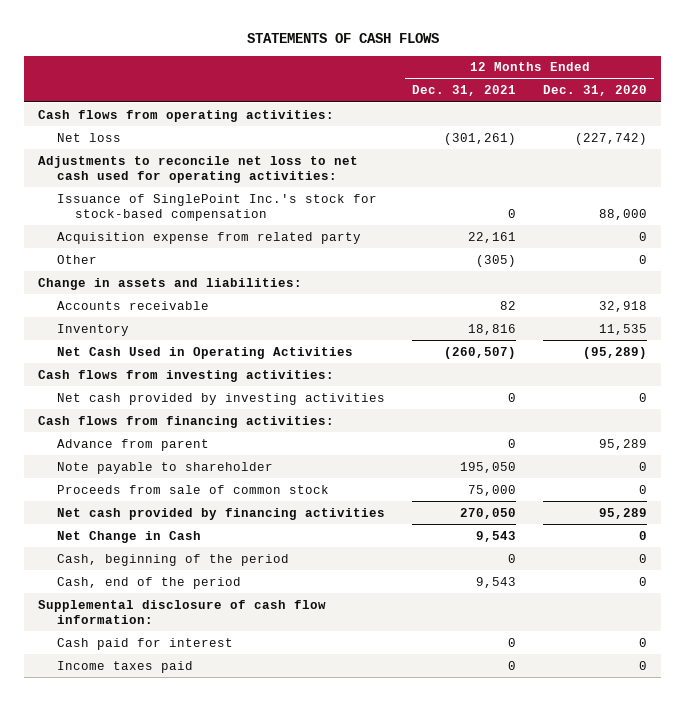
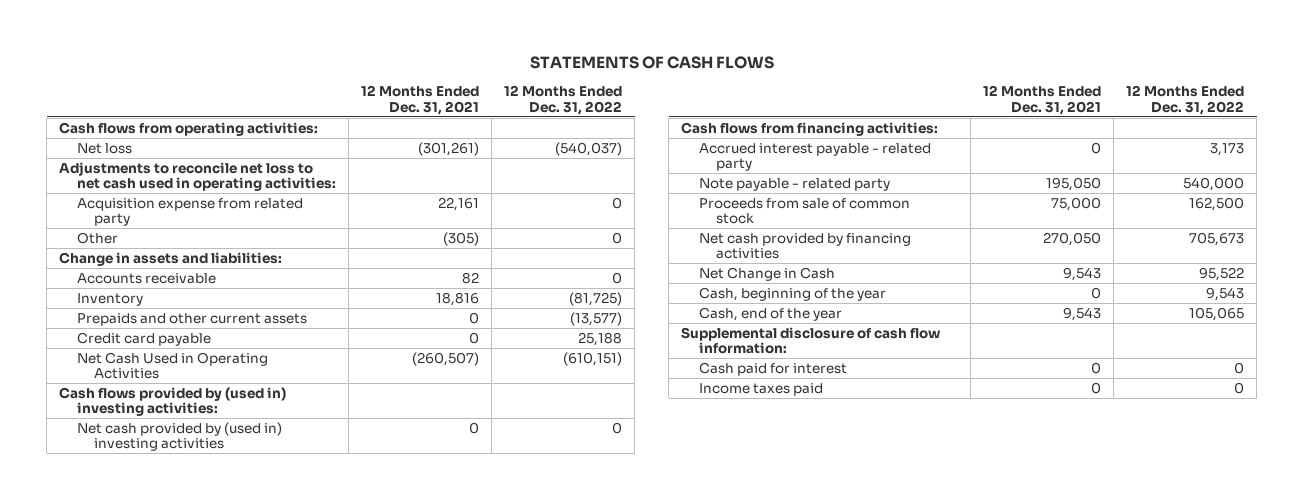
[543,85,648,97] Dec. 31, 2020 -> none
none -> [504,85,623,115] 12 Months Ended Dec. 31, 2022
[56,193,377,221] Issuance of SinglePoint Inc.'s stock for stock-based compensation -> none
[37,155,358,183] Adjustments to reconcile net loss to net cash used for operating activities: -> [59,161,336,192] Adjustments to reconcile net loss to net cash used in operating activities:
none -> [76,312,307,326] Prepaids and other current assets
none -> [76,331,211,346] Credit card payable
[37,369,334,382] Cash flows from investing activities: -> [59,386,287,417] Cash flows provided by (used in) investing activities:
[56,392,385,405] Net cash provided by investing activities -> [76,421,282,452] Net cash provided by (used in) investing activities
[56,438,209,451] Advance from parent -> none
none -> [698,142,931,172] Accrued interest payable - related party
[56,461,273,474] Note payable to shareholder -> [698,177,890,191] Note payable - related party
[56,553,289,566] Cash, beginning of the period -> [698,286,886,301] Cash, beginning of the year
[56,576,241,589] Cash, end of the period -> [698,306,842,321] Cash, end of the year

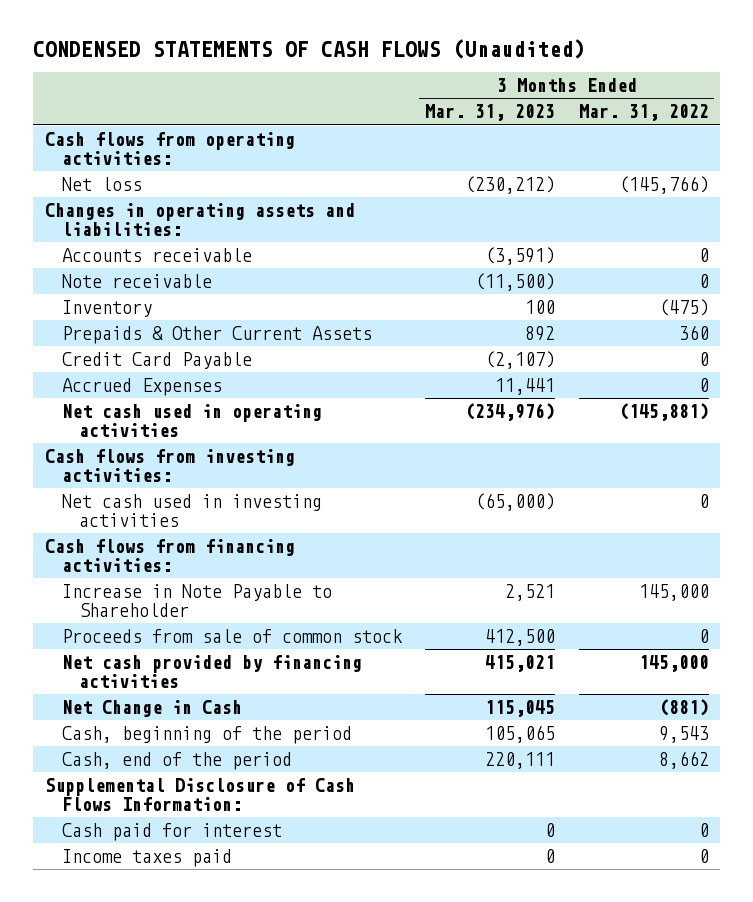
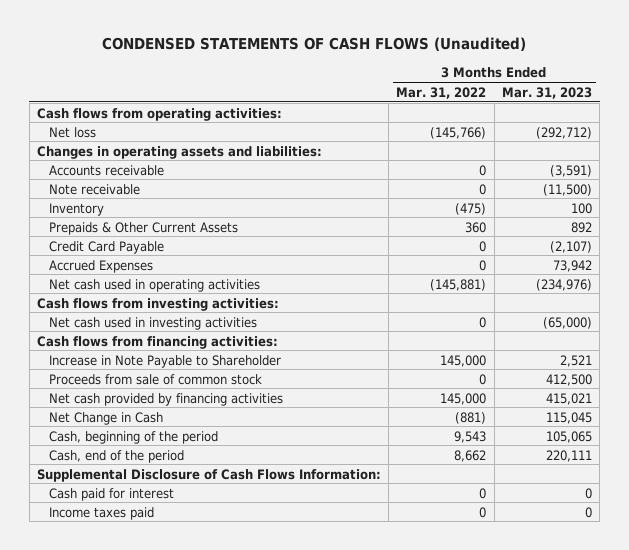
[465,176,556,195] (230,212) -> [536,126,593,139] (292,712)
[495,378,556,396] 11,441 -> [553,259,593,272] 73,942

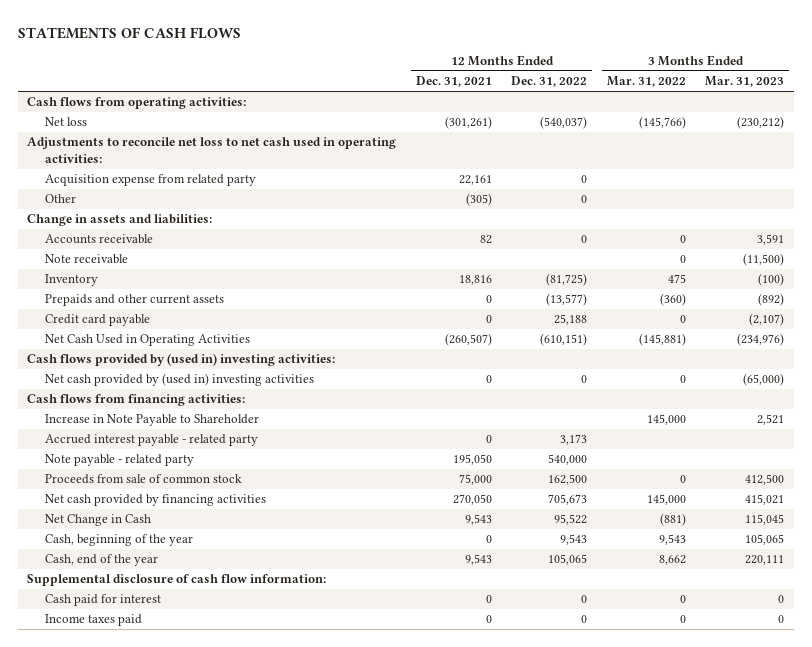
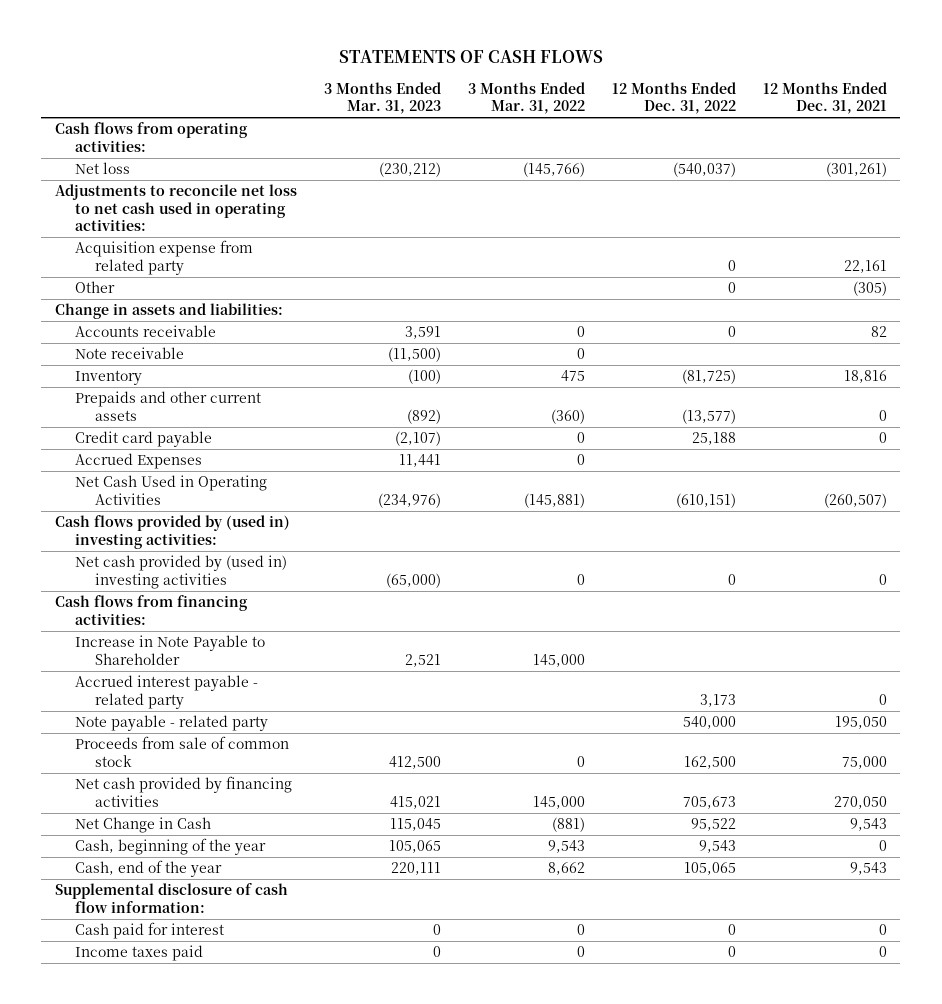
none -> [75,453,203,470] Accrued Expenses

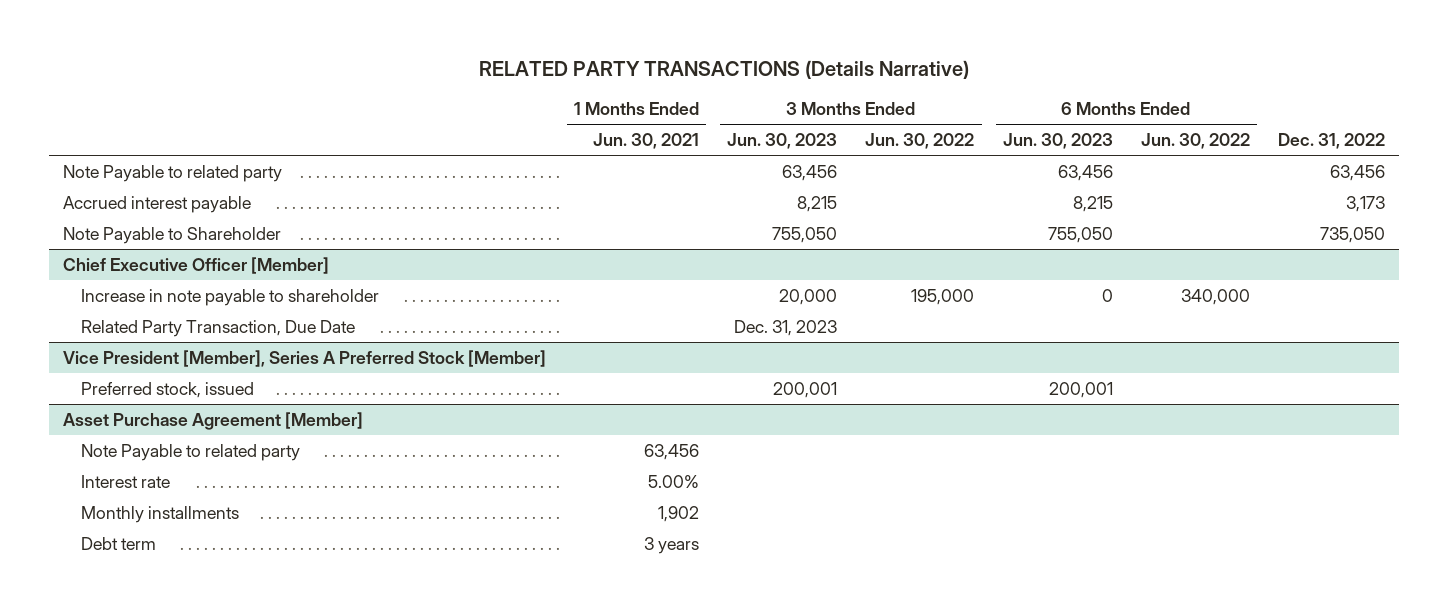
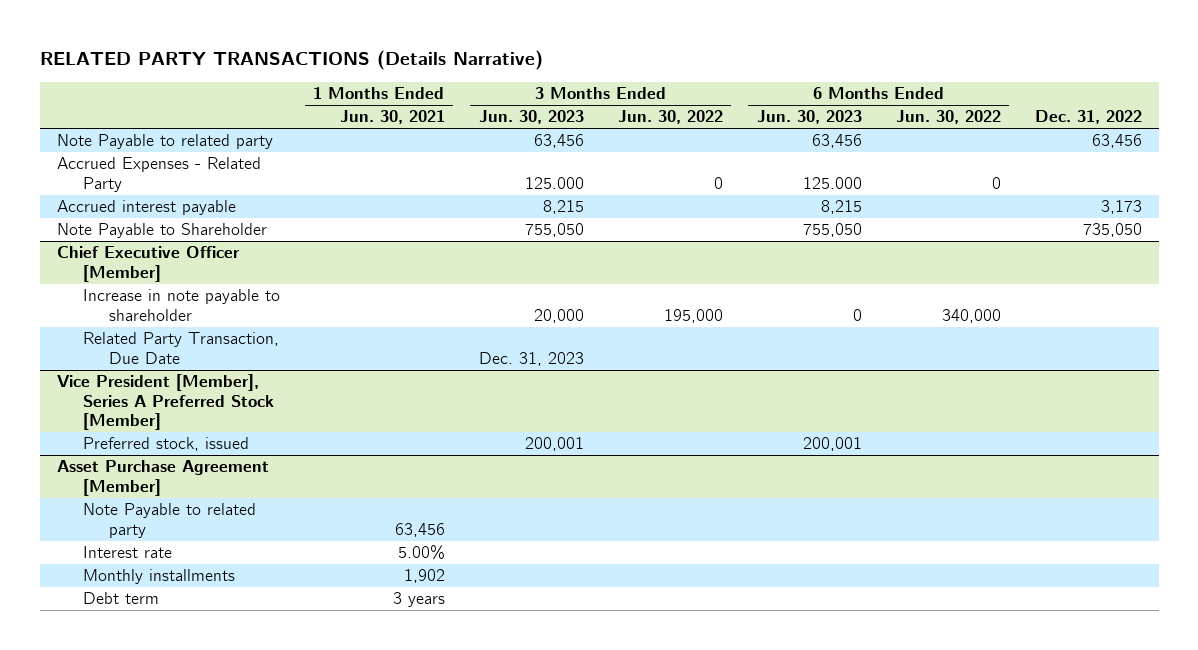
none -> [56,157,261,192] Accrued Expenses - Related Party

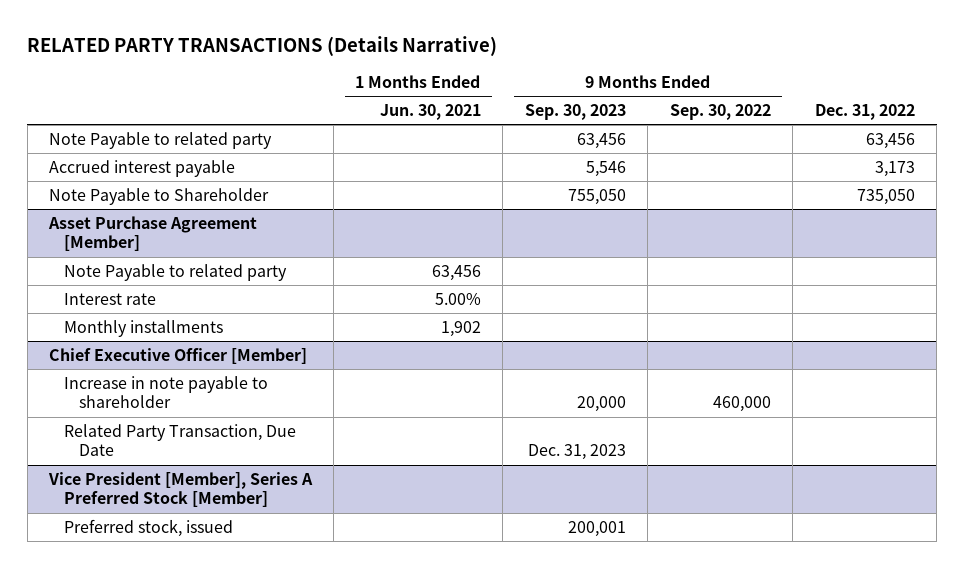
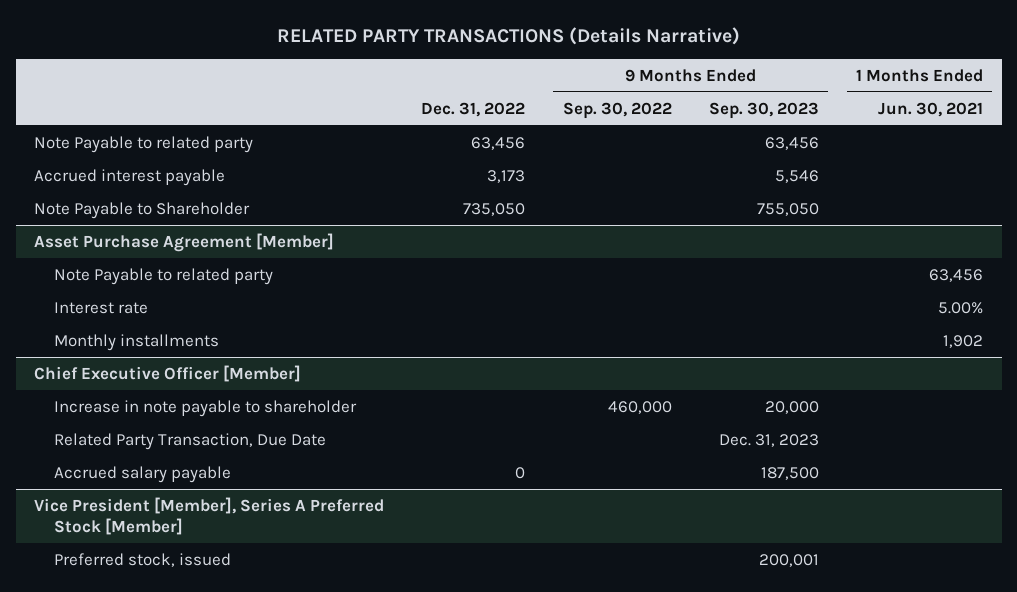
none -> [53,465,231,483] Accrued salary payable

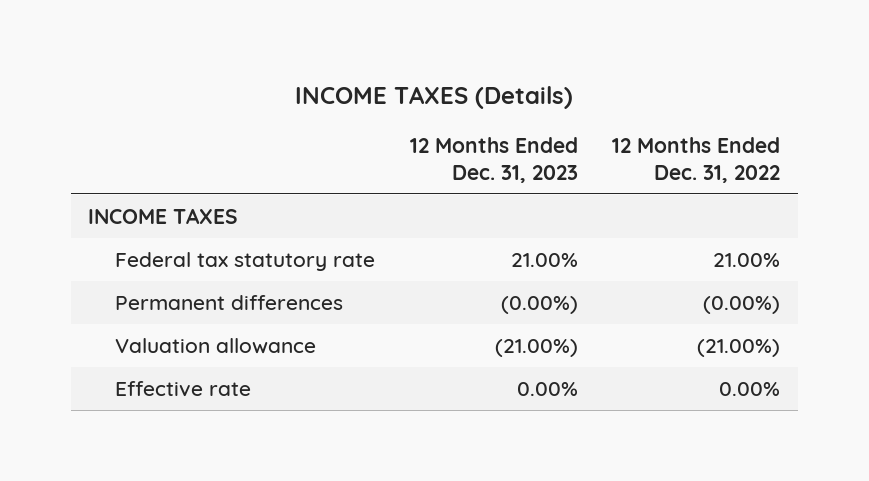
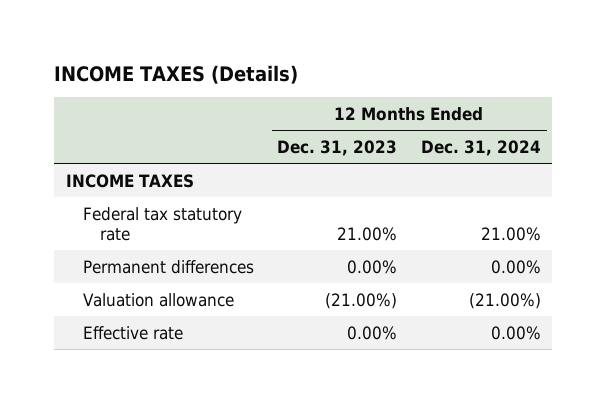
[612,137,781,183] 12 Months Ended Dec. 31, 2022 -> none
none -> [420,140,541,157] Dec. 31, 2024
[500,295,578,314] (0.00%) -> [347,259,398,274] 0.00%

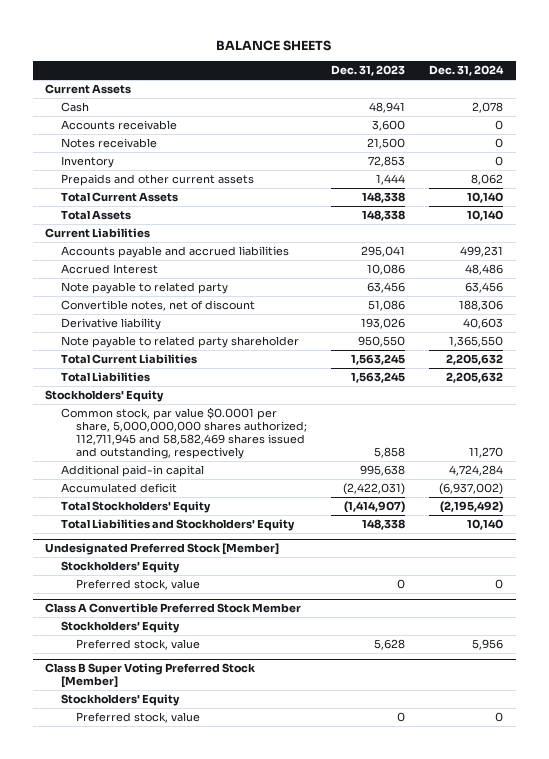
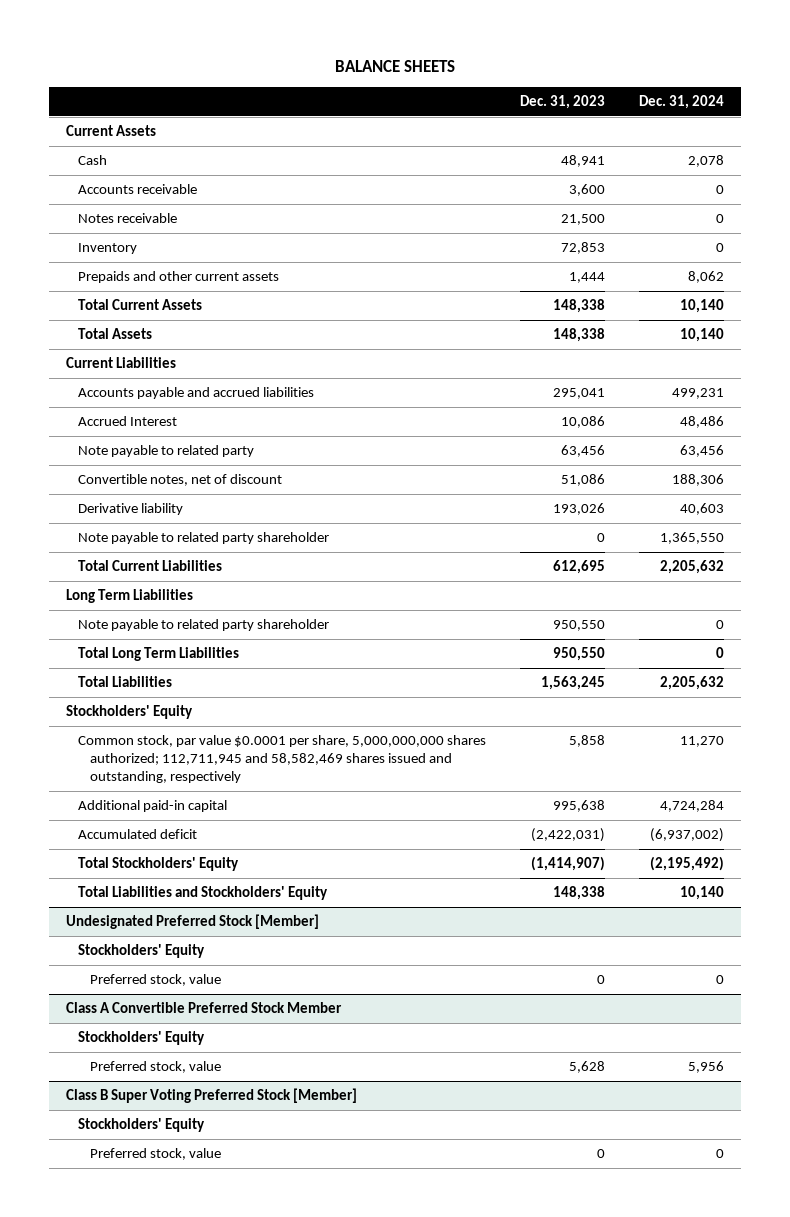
[358,335,406,347] 950,550 -> [596,533,605,543] 0
[351,353,406,365] 1,563,245 -> [552,560,605,575] 612,695
none -> [65,589,193,604] Long Term Liabilities
none -> [77,619,329,632] Note payable to related party shareholder
none -> [77,647,239,662] Total Long Term Liabilities

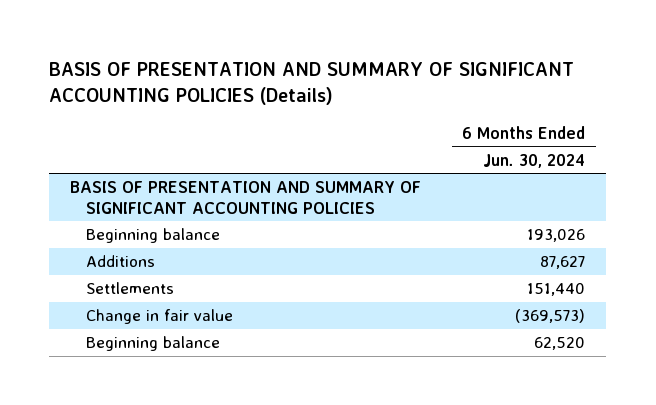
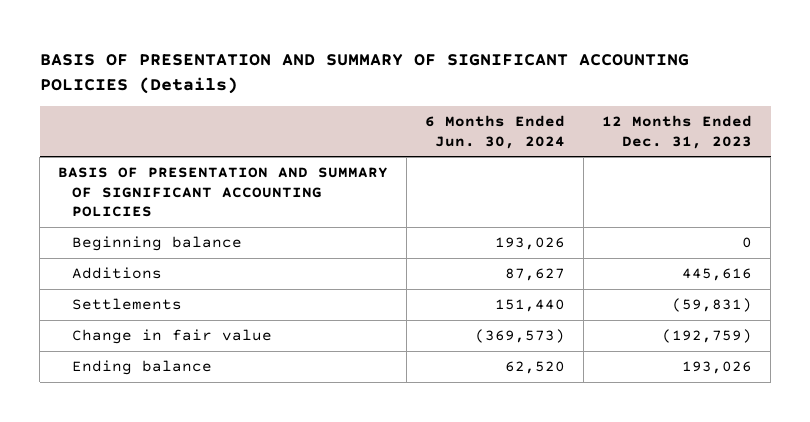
none -> [602,114,753,149] 12 Months Ended Dec. 31, 2023
[85,336,220,352] Beginning balance -> [72,360,213,376] Ending balance

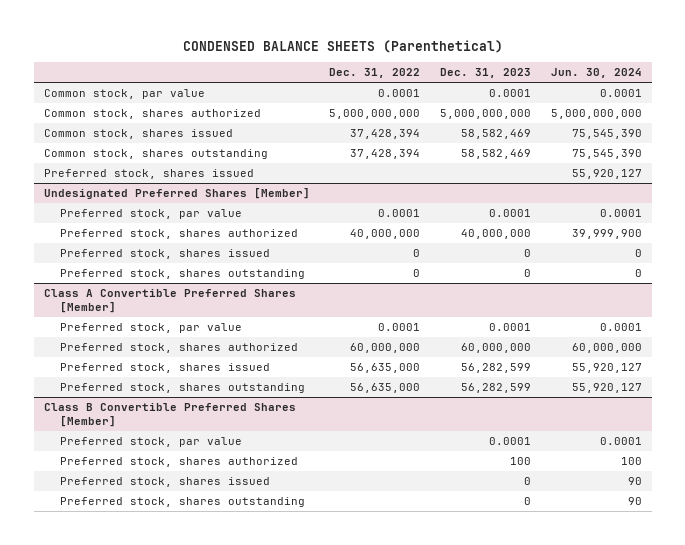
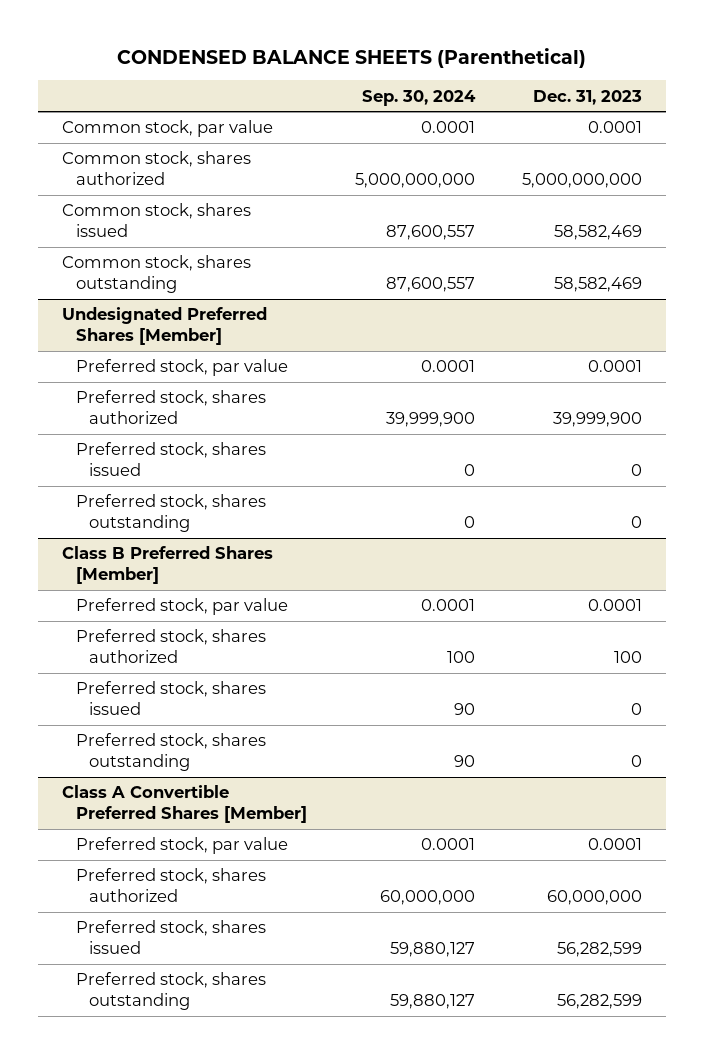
[329,68,421,79] Dec. 31, 2022 -> none
[550,68,642,79] Jun. 30, 2024 -> none
none -> [361,89,476,106] Sep. 30, 2024
[43,169,254,180] Preferred stock, shares issued -> none
[461,229,532,240] 40,000,000 -> [553,412,643,428] 39,999,900
none -> [62,546,274,585] Class B Preferred Shares [Member]
none -> [75,598,288,616] Preferred stock, par value
none -> [75,629,266,664] Preferred stock, shares authorized
none -> [75,681,266,716] Preferred stock, shares issued
none -> [75,733,266,772] Preferred stock, shares outstanding
[43,403,296,427] Class B Convertible Preferred Shares [Member] -> none
[59,437,242,448] Preferred stock, par value -> none
[59,457,298,468] Preferred stock, shares authorized -> none
[59,477,270,488] Preferred stock, shares issued -> none
[59,497,305,508] Preferred stock, shares outstanding -> none

